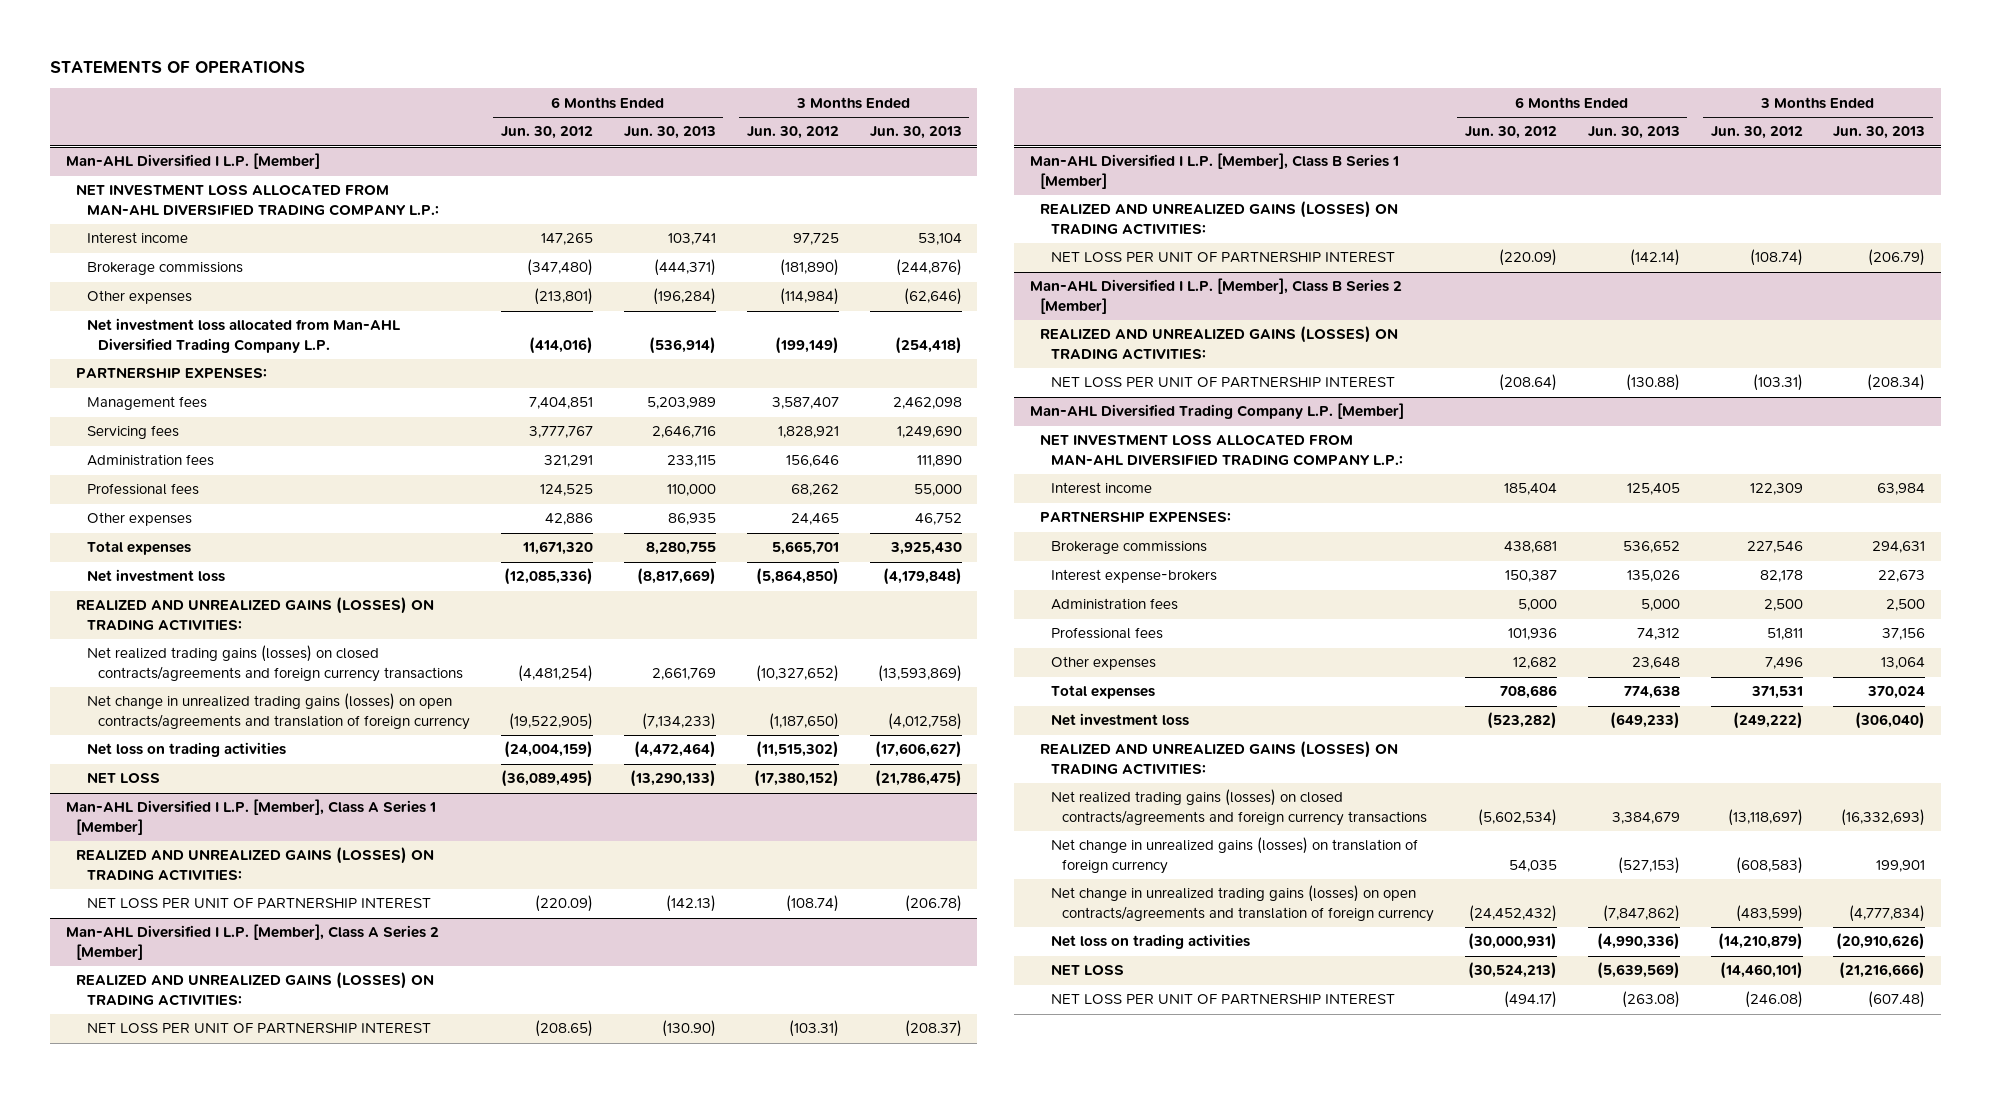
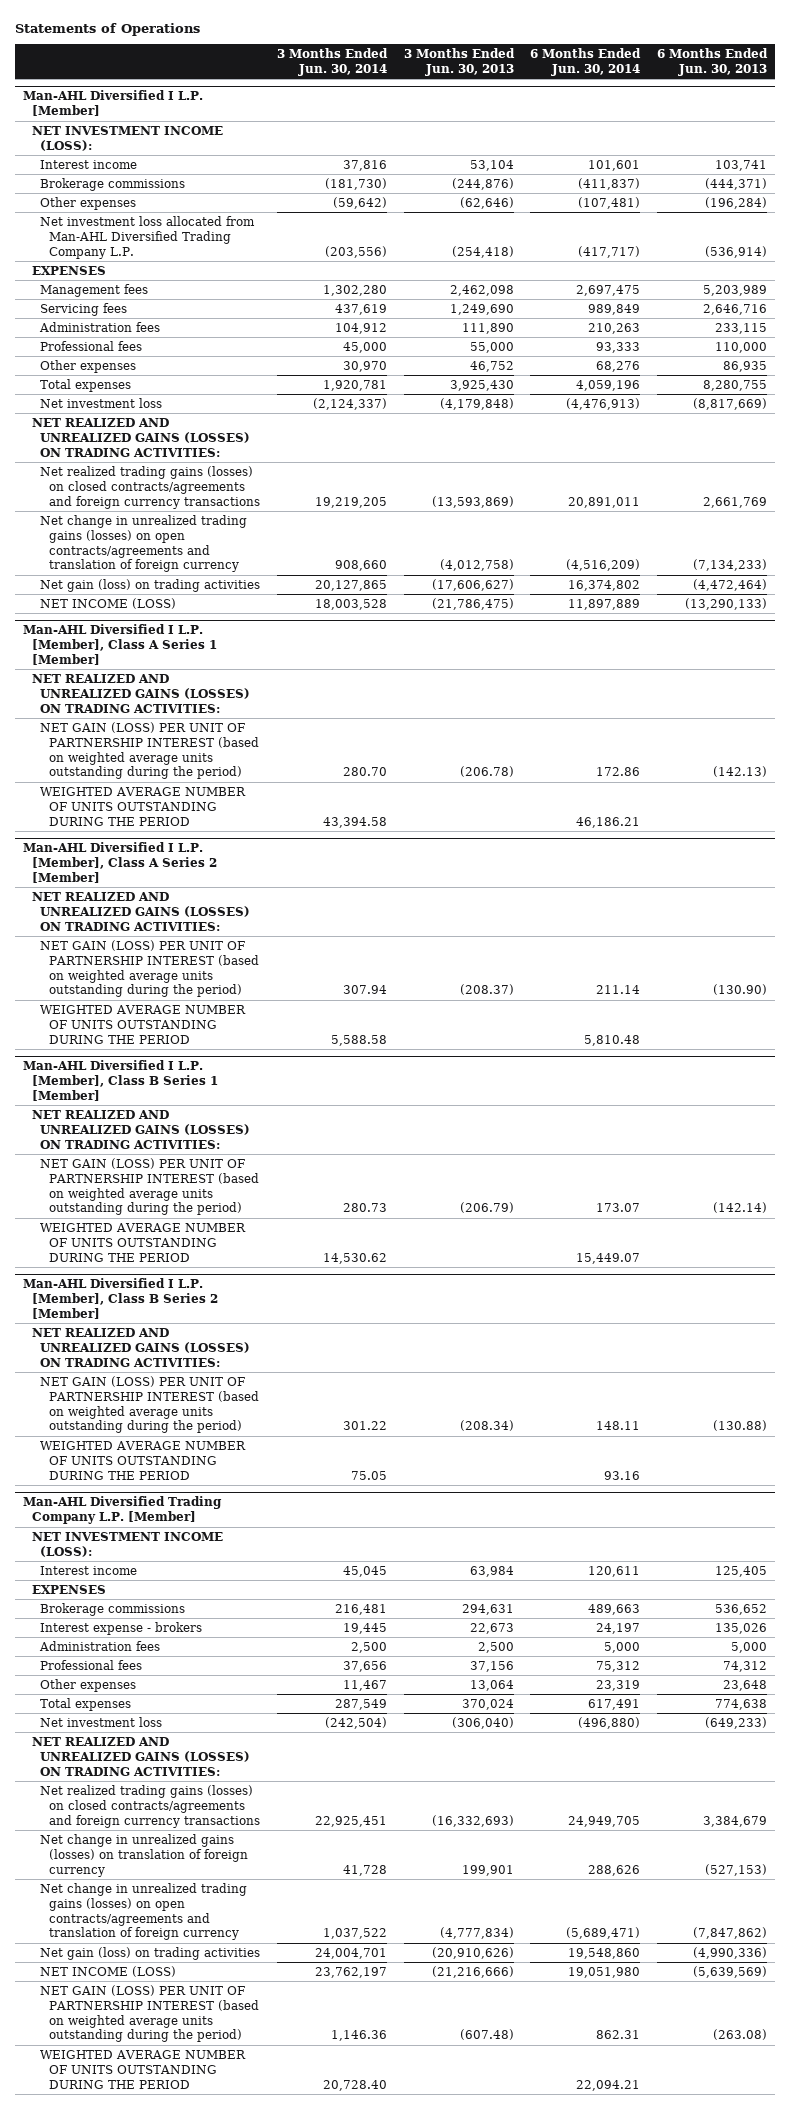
[50,60,306,74] STATEMENTS OF OPERATIONS -> [15,22,201,36] Statements of Operations
[500,126,593,140] Jun. 30, 2012 -> none
[746,126,839,140] Jun. 30, 2012 -> none
none -> [276,48,388,76] 3 Months Ended Jun. 30, 2014
none -> [530,48,642,76] 6 Months Ended Jun. 30, 2014
[76,184,440,216] NET INVESTMENT LOSS ALLOCATED FROM MAN-AHL DIVERSIFIED TRADING COMPANY L.P.: -> [31,125,223,151] NET INVESTMENT INCOME (LOSS):
[76,368,268,379] PARTNERSHIP EXPENSES: -> [31,265,106,275] EXPENSES
[76,597,435,631] REALIZED AND UNREALIZED GAINS (LOSSES) ON TRADING ACTIVITIES: -> [31,417,251,457] NET REALIZED AND UNREALIZED GAINS (LOSSES) ON TRADING ACTIVITIES:
[87,742,287,758] Net loss on trading activities -> [40,578,261,592] Net gain (loss) on trading activities
[87,773,161,784] NET LOSS -> [40,597,177,609] NET INCOME (LOSS)
[76,847,435,881] REALIZED AND UNREALIZED GAINS (LOSSES) ON TRADING ACTIVITIES: -> [31,673,251,713] NET REALIZED AND UNREALIZED GAINS (LOSSES) ON TRADING ACTIVITIES:
[87,898,432,910] NET LOSS PER UNIT OF PARTNERSHIP INTEREST -> [40,721,259,780] NET GAIN (LOSS) PER UNIT OF PARTNERSHIP INTEREST (based on weighted average units outstanding during the period)
none -> [40,786,247,826] WEIGHTED AVERAGE NUMBER OF UNITS OUTSTANDING DURING THE PERIOD
[76,972,435,1006] REALIZED AND UNREALIZED GAINS (LOSSES) ON TRADING ACTIVITIES: -> [31,891,251,931] NET REALIZED AND UNREALIZED GAINS (LOSSES) ON TRADING ACTIVITIES:
[87,1023,432,1035] NET LOSS PER UNIT OF PARTNERSHIP INTEREST -> [40,939,259,998] NET GAIN (LOSS) PER UNIT OF PARTNERSHIP INTEREST (based on weighted average units outstanding during the period)
none -> [40,1004,247,1044] WEIGHTED AVERAGE NUMBER OF UNITS OUTSTANDING DURING THE PERIOD
[1040,201,1399,235] REALIZED AND UNREALIZED GAINS (LOSSES) ON TRADING ACTIVITIES: -> [31,1109,251,1149] NET REALIZED AND UNREALIZED GAINS (LOSSES) ON TRADING ACTIVITIES:
[1051,252,1396,264] NET LOSS PER UNIT OF PARTNERSHIP INTEREST -> [40,1157,259,1216] NET GAIN (LOSS) PER UNIT OF PARTNERSHIP INTEREST (based on weighted average units outstanding during the period)
none -> [40,1222,247,1262] WEIGHTED AVERAGE NUMBER OF UNITS OUTSTANDING DURING THE PERIOD
[1040,326,1399,360] REALIZED AND UNREALIZED GAINS (LOSSES) ON TRADING ACTIVITIES: -> [31,1327,251,1367] NET REALIZED AND UNREALIZED GAINS (LOSSES) ON TRADING ACTIVITIES:
[1051,377,1396,389] NET LOSS PER UNIT OF PARTNERSHIP INTEREST -> [40,1375,259,1434] NET GAIN (LOSS) PER UNIT OF PARTNERSHIP INTEREST (based on weighted average units outstanding during the period)
none -> [40,1440,247,1480] WEIGHTED AVERAGE NUMBER OF UNITS OUTSTANDING DURING THE PERIOD
[1040,434,1404,466] NET INVESTMENT LOSS ALLOCATED FROM MAN-AHL DIVERSIFIED TRADING COMPANY L.P.: -> [31,1531,223,1557] NET INVESTMENT INCOME (LOSS):
[1040,512,1232,523] PARTNERSHIP EXPENSES: -> [31,1584,106,1594] EXPENSES
[1051,569,1218,584] Interest expense-brokers -> [40,1621,203,1635] Interest expense - brokers
[1040,741,1399,775] REALIZED AND UNREALIZED GAINS (LOSSES) ON TRADING ACTIVITIES: -> [31,1736,251,1776] NET REALIZED AND UNREALIZED GAINS (LOSSES) ON TRADING ACTIVITIES:
[1051,934,1251,950] Net loss on trading activities -> [40,1946,261,1960] Net gain (loss) on trading activities
[1051,965,1125,976] NET LOSS -> [40,1965,177,1977] NET INCOME (LOSS)
[1051,994,1396,1006] NET LOSS PER UNIT OF PARTNERSHIP INTEREST -> [40,1984,259,2043] NET GAIN (LOSS) PER UNIT OF PARTNERSHIP INTEREST (based on weighted average units outstanding during the period)
none -> [40,2049,247,2089] WEIGHTED AVERAGE NUMBER OF UNITS OUTSTANDING DURING THE PERIOD

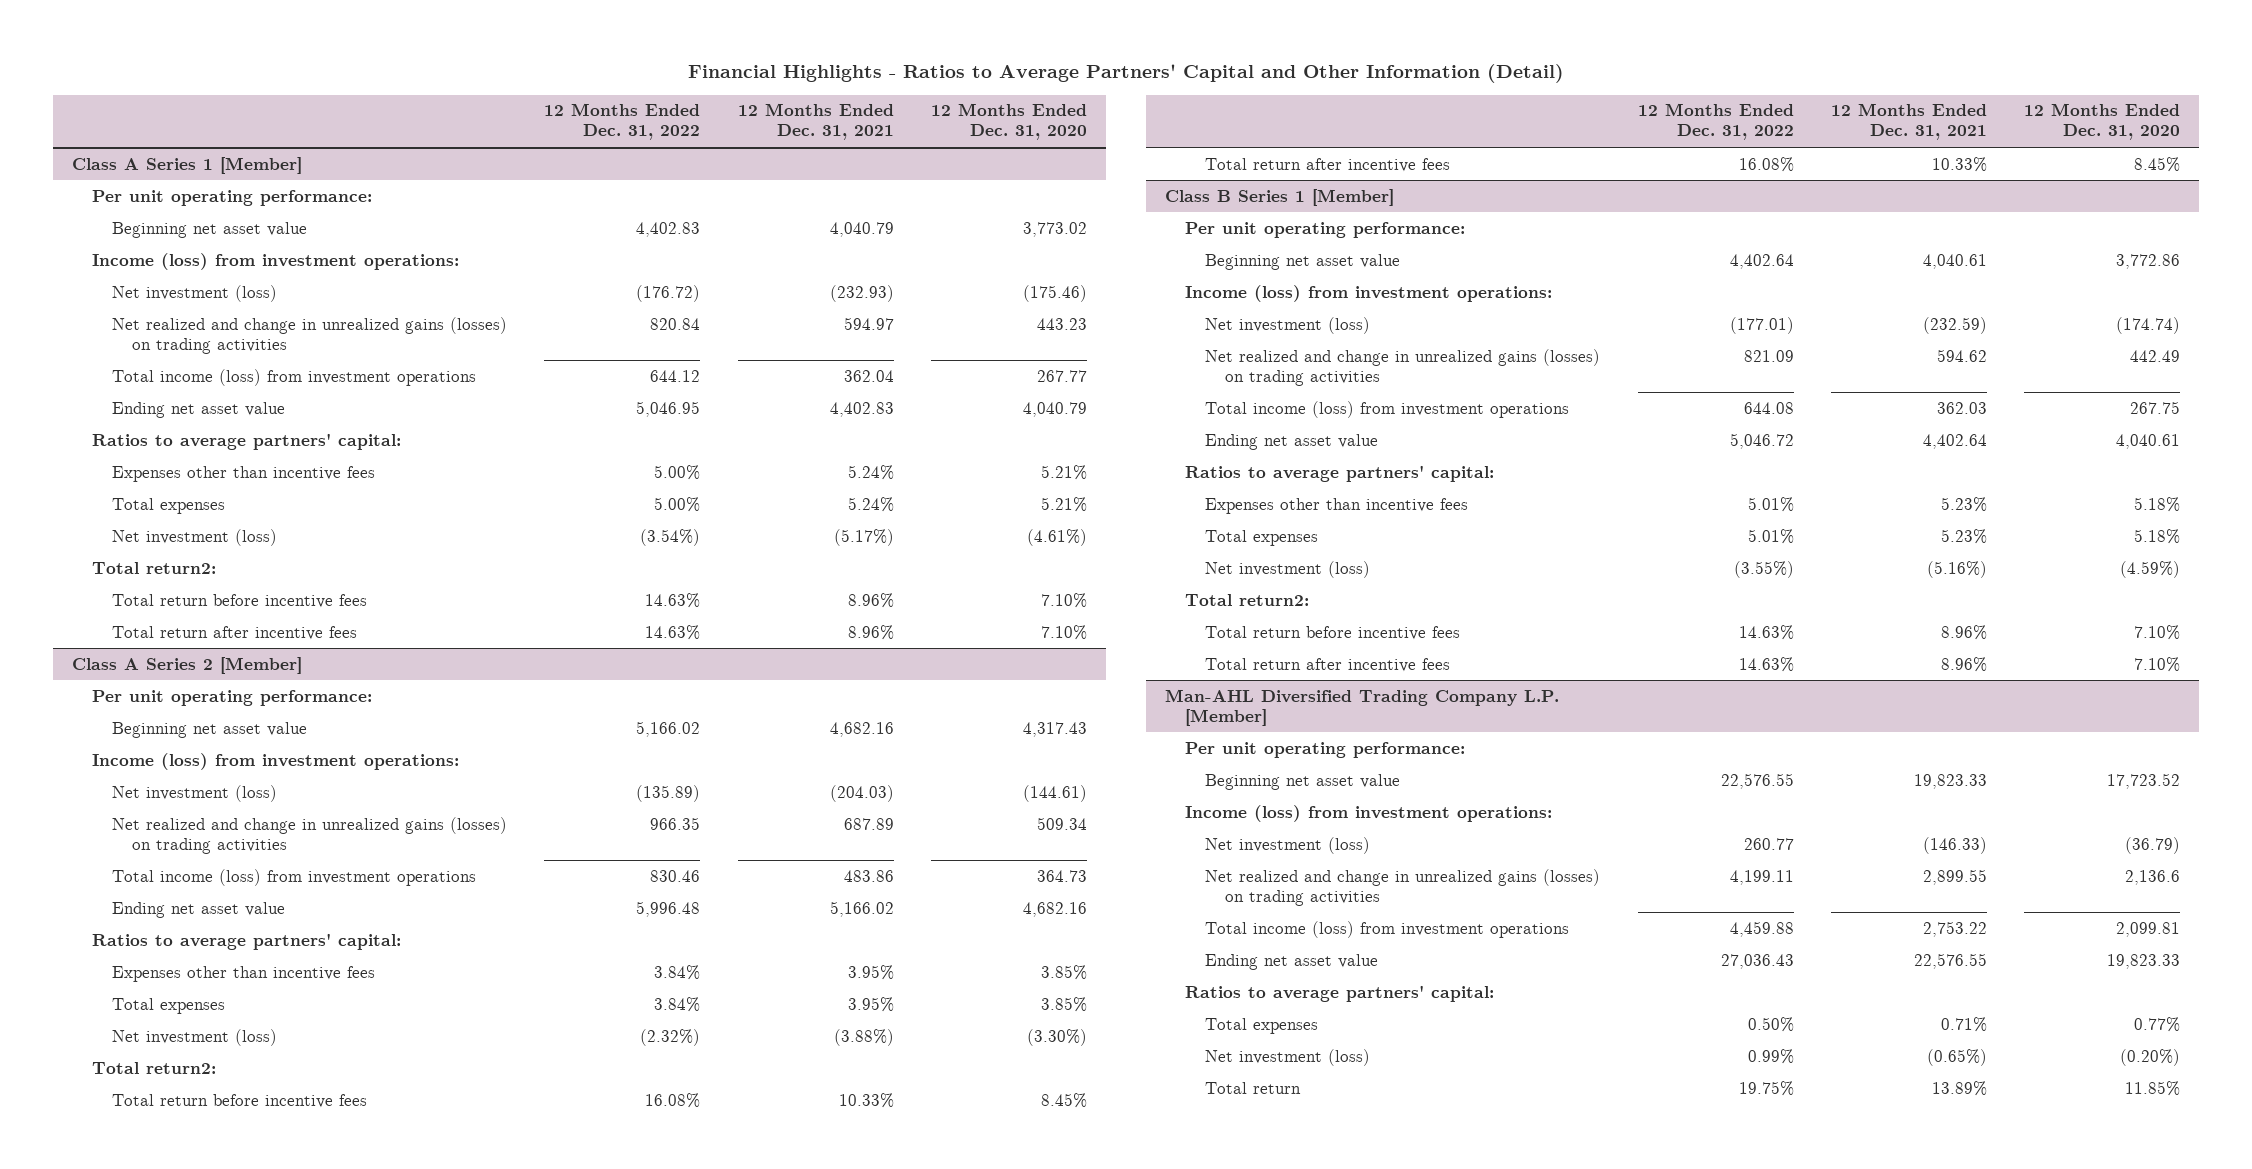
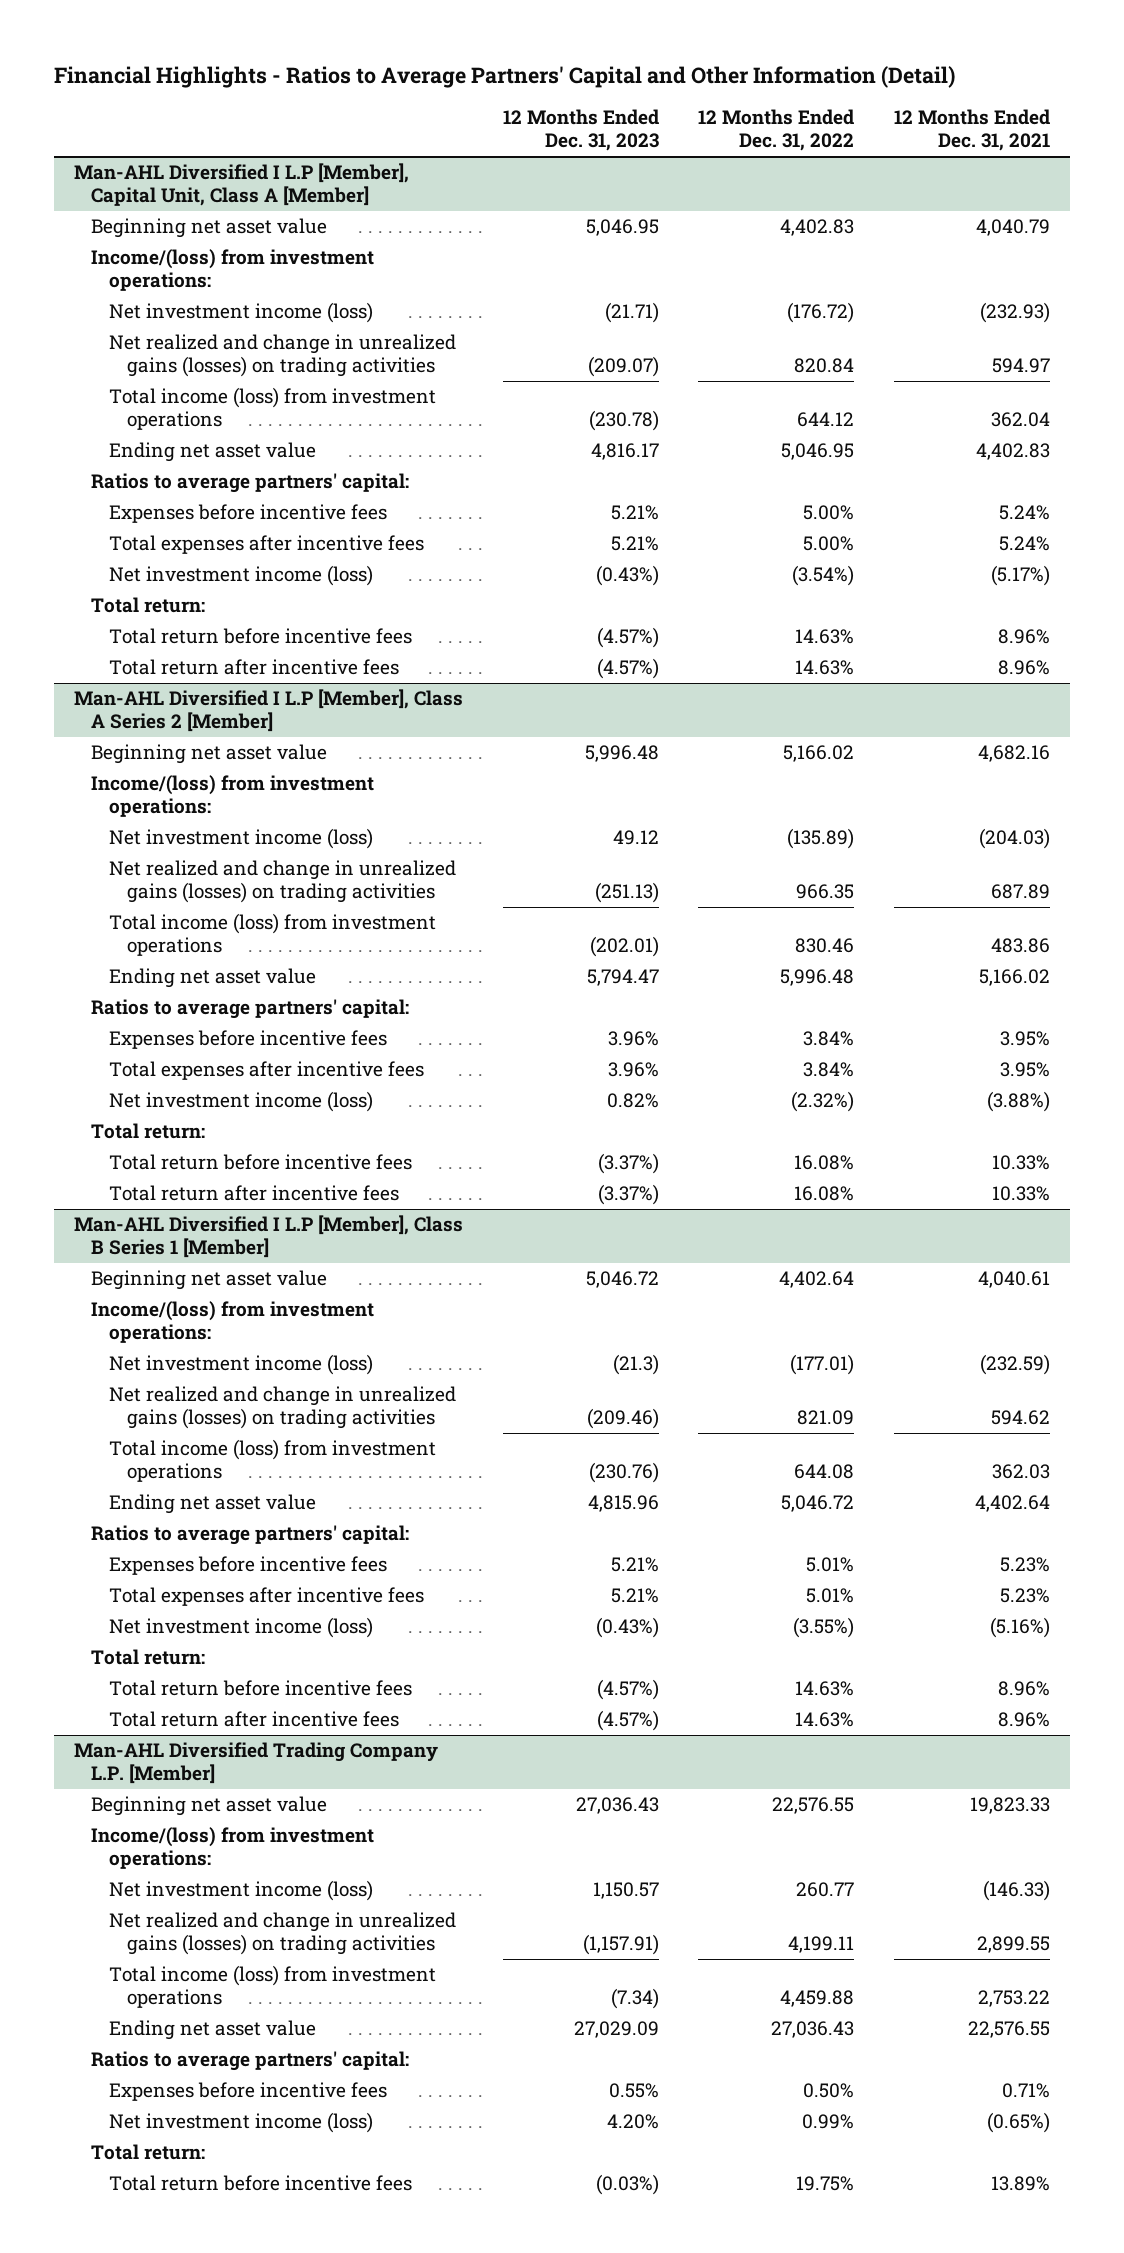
[930,103,1087,141] 12 Months Ended Dec. 31, 2020 -> none
none -> [502,109,659,152] 12 Months Ended Dec. 31, 2023
[71,156,302,174] Class A Series 1 [Member] -> none
[91,189,372,206] Per unit operating performance: -> none
none -> [73,163,409,207] Man-AHL Diversified I L.P [Member], Capital Unit, Class A [Member]
[91,252,459,270] Income (loss) from investment operations: -> [91,249,375,292] Income/(loss) from investment operations:
[111,284,277,302] Net investment (loss) -> [109,302,374,324] Net investment income (loss)
[111,465,375,482] Expenses other than incentive fees -> [109,504,388,524] Expenses before incentive fees
[111,497,225,514] Total expenses -> [109,535,425,555] Total expenses after incentive fees
[111,528,277,546] Net investment (loss) -> [109,565,374,587] Net investment income (loss)
[91,561,216,574] Total return2: -> [91,597,206,614] Total return:
[71,656,302,674] Class A Series 2 [Member] -> none
[91,689,372,706] Per unit operating performance: -> none
none -> [73,689,463,733] Man-AHL Diversified I L.P [Member], Class A Series 2 [Member]
[91,752,459,770] Income (loss) from investment operations: -> [91,775,375,818] Income/(loss) from investment operations:
[111,784,277,802] Net investment (loss) -> [109,828,374,850] Net investment income (loss)
[111,965,375,982] Expenses other than incentive fees -> [109,1030,388,1050] Expenses before incentive fees
[111,997,225,1014] Total expenses -> [109,1061,425,1081] Total expenses after incentive fees
[111,1028,277,1046] Net investment (loss) -> [109,1091,374,1113] Net investment income (loss)
[91,1061,216,1074] Total return2: -> [91,1123,206,1140] Total return:
[1165,188,1395,206] Class B Series 1 [Member] -> none
[1185,221,1466,238] Per unit operating performance: -> none
none -> [73,1215,463,1259] Man-AHL Diversified I L.P [Member], Class B Series 1 [Member]
[1185,284,1553,302] Income (loss) from investment operations: -> [91,1301,375,1344] Income/(loss) from investment operations:
[1205,316,1371,334] Net investment (loss) -> [109,1354,374,1376] Net investment income (loss)
[1205,497,1469,514] Expenses other than incentive fees -> [109,1556,388,1576] Expenses before incentive fees
[1205,529,1319,546] Total expenses -> [109,1587,425,1607] Total expenses after incentive fees
[1205,560,1371,578] Net investment (loss) -> [109,1617,374,1639] Net investment income (loss)
[1185,593,1310,606] Total return2: -> [91,1649,206,1666] Total return:
[1185,741,1466,758] Per unit operating performance: -> none
[1185,804,1553,822] Income (loss) from investment operations: -> [91,1827,375,1870] Income/(loss) from investment operations:
[1205,836,1371,854] Net investment (loss) -> [109,1880,374,1902] Net investment income (loss)
[1205,1017,1319,1034] Total expenses -> [109,2082,388,2102] Expenses before incentive fees
[1205,1048,1371,1066] Net investment (loss) -> [109,2112,374,2134] Net investment income (loss)
none -> [91,2144,206,2161] Total return:
[1205,1081,1302,1094] Total return -> [109,2175,413,2192] Total return before incentive fees

